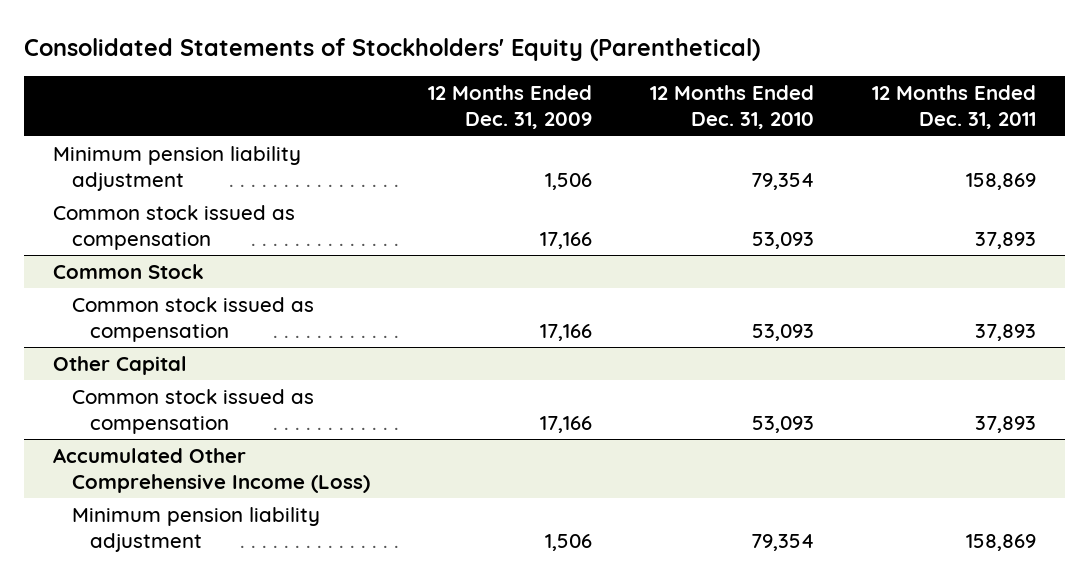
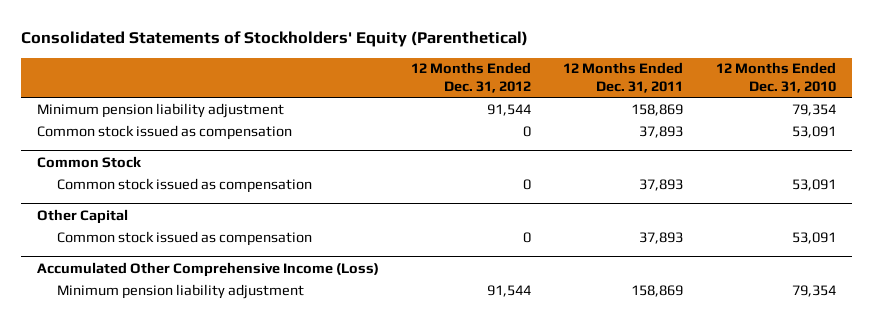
[427,85,592,130] 12 Months Ended Dec. 31, 2009 -> none
none -> [411,62,532,94] 12 Months Ended Dec. 31, 2012
[751,232,814,250] 53,093 -> [791,125,836,138] 53,091
[751,324,814,342] 53,093 -> [791,178,836,191] 53,091
[751,416,814,434] 53,093 -> [791,231,836,244] 53,091

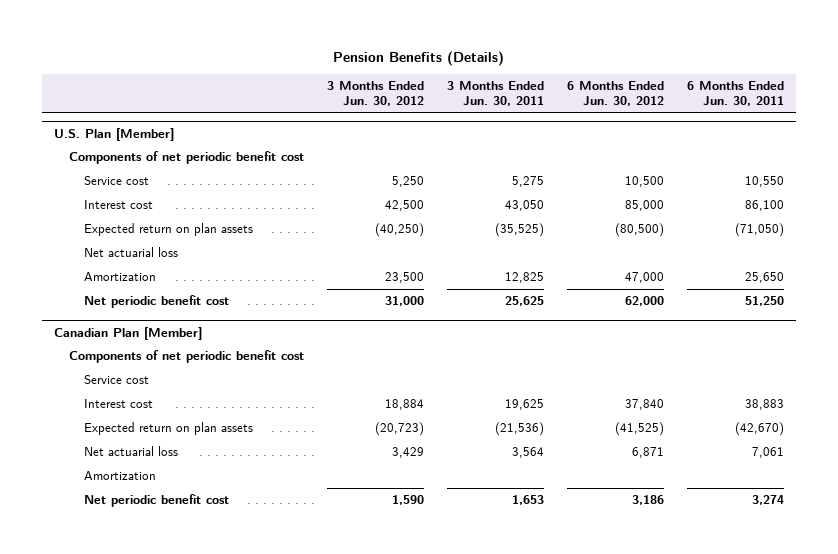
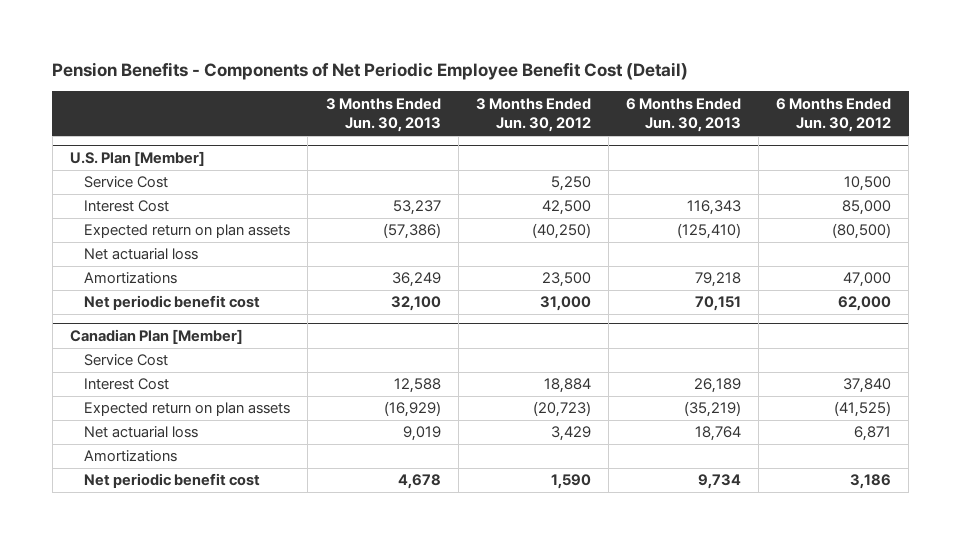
[333,50,505,66] Pension Benefits (Details) -> [52,62,689,81] Pension Benefits - Components of Net Periodic Employee Benefit Cost (Detail)
[447,80,545,107] 3 Months Ended Jun. 30, 2011 -> none
[687,80,785,107] 6 Months Ended Jun. 30, 2011 -> none
none -> [325,97,441,133] 3 Months Ended Jun. 30, 2013
none -> [626,97,742,133] 6 Months Ended Jun. 30, 2013
[68,151,304,165] Components of net periodic benefit cost -> none
[83,176,149,186] Service cost -> [84,176,169,189] Service Cost
[83,200,153,210] Interest cost -> [84,200,170,213] Interest Cost
[83,272,156,282] Amortization -> [84,272,178,285] Amortizations
[68,350,304,364] Components of net periodic benefit cost -> none
[83,375,149,385] Service cost -> [84,354,169,367] Service Cost
[83,399,153,409] Interest cost -> [84,378,170,391] Interest Cost
[83,471,156,481] Amortization -> [84,450,178,463] Amortizations

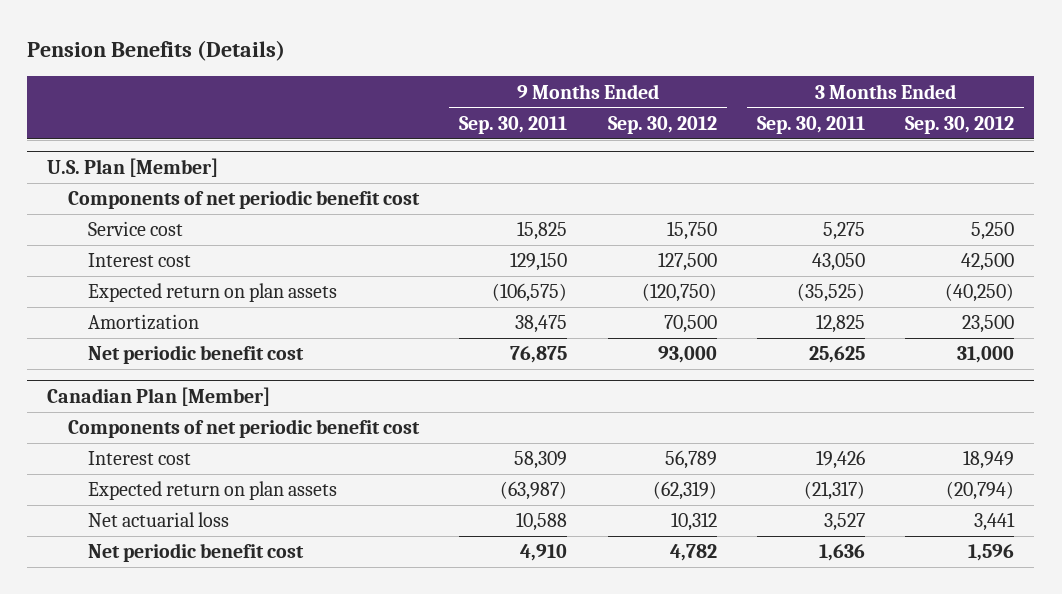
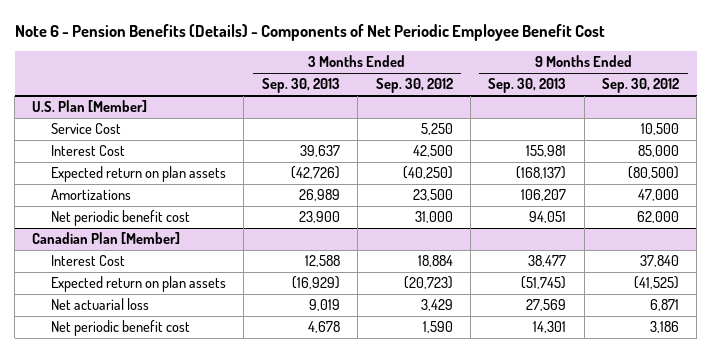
[27,40,286,62] Pension Benefits (Details) -> [14,23,605,41] Note 6 - Pension Benefits (Details) - Components of Net Periodic Employee Benefit Cost
[459,115,568,134] Sep. 30, 2011 -> none
[756,115,865,134] Sep. 30, 2011 -> none
none -> [261,78,340,94] Sep. 30, 2013
none -> [488,78,567,94] Sep. 30, 2013
[67,190,420,210] Components of net periodic benefit cost -> none
[88,221,184,237] Service cost -> [51,123,122,135] Service Cost
[666,221,717,241] 15,750 -> [640,123,679,136] 10,500
[88,253,192,268] Interest cost -> [51,145,126,157] Interest Cost
[657,252,717,272] 127,500 -> [637,145,679,158] 85,000
[641,283,717,303] (120,750) -> [627,166,679,180] (80,500)
[88,314,200,331] Amortization -> [51,189,132,201] Amortizations
[663,315,717,334] 70,500 -> [637,189,679,202] 47,000
[657,346,717,364] 93,000 -> [636,211,679,224] 62,000
[67,419,420,439] Components of net periodic benefit cost -> none
[88,451,192,466] Interest cost -> [51,255,126,267] Interest Cost
[664,450,717,470] 56,789 -> [639,255,679,268] 37,840
[963,450,1015,470] 18,949 -> [417,255,453,268] 18,884
[652,481,717,501] (62,319) -> [633,276,679,290] (41,525)
[946,481,1015,501] (20,794) -> [403,276,453,290] (20,723)
[670,512,717,532] 10,312 -> [649,299,679,312] 6,871
[974,512,1016,532] 3,441 -> [420,299,453,312] 3,429
[669,544,717,562] 4,782 -> [649,321,679,334] 3,186
[968,544,1015,562] 1,596 -> [422,321,453,334] 1,590

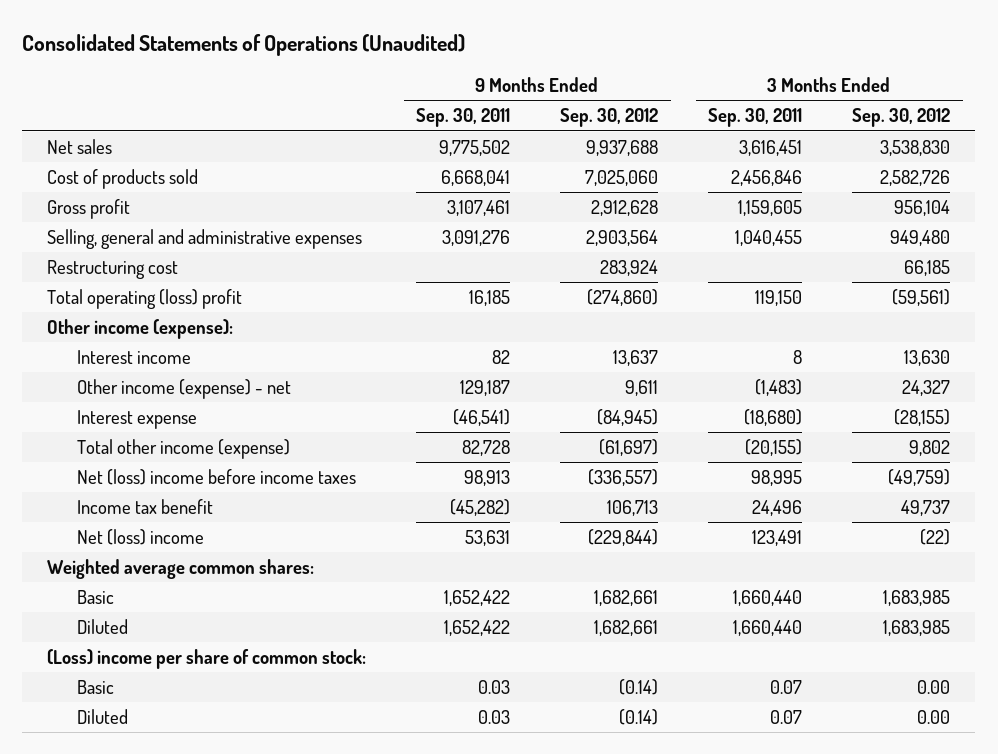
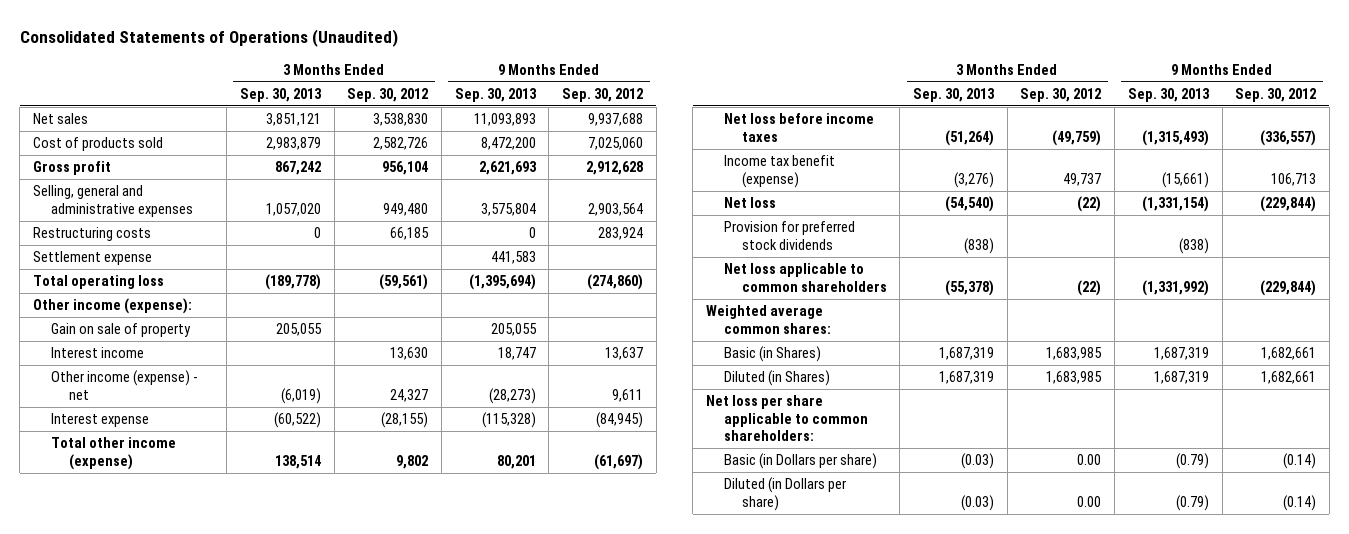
[416,108,511,128] Sep. 30, 2011 -> none
[708,108,803,128] Sep. 30, 2011 -> none
none -> [240,87,323,102] Sep. 30, 2013
none -> [454,87,537,102] Sep. 30, 2013
[47,260,179,280] Restructuring cost -> [33,227,152,242] Restructuring costs
none -> [33,251,153,266] Settlement expense
[47,289,243,310] Total operating (loss) profit -> [33,275,165,290] Total operating loss
none -> [50,323,191,338] Gain on sale of property
[76,469,356,486] Net (loss) income before income taxes -> [723,113,874,142] Net loss before income taxes
[76,499,213,515] Income tax benefit -> [723,155,835,188] Income tax benefit (expense)
[76,529,204,546] Net (loss) income -> [723,197,776,209] Net loss
none -> [723,221,855,250] Provision for preferred stock dividends
none -> [723,263,887,292] Net loss applicable to common shareholders
[47,649,367,670] (Loss) income per share of common stock: -> none
[76,590,114,605] Basic -> [723,346,821,363] Basic (in Shares)
[76,619,128,635] Diluted -> [723,370,830,387] Diluted (in Shares)
none -> [706,395,868,441] Net loss per share applicable to common shareholders:
[76,680,114,695] Basic -> [723,453,877,470] Basic (in Dollars per share)
[76,709,128,725] Diluted -> [723,477,846,511] Diluted (in Dollars per share)

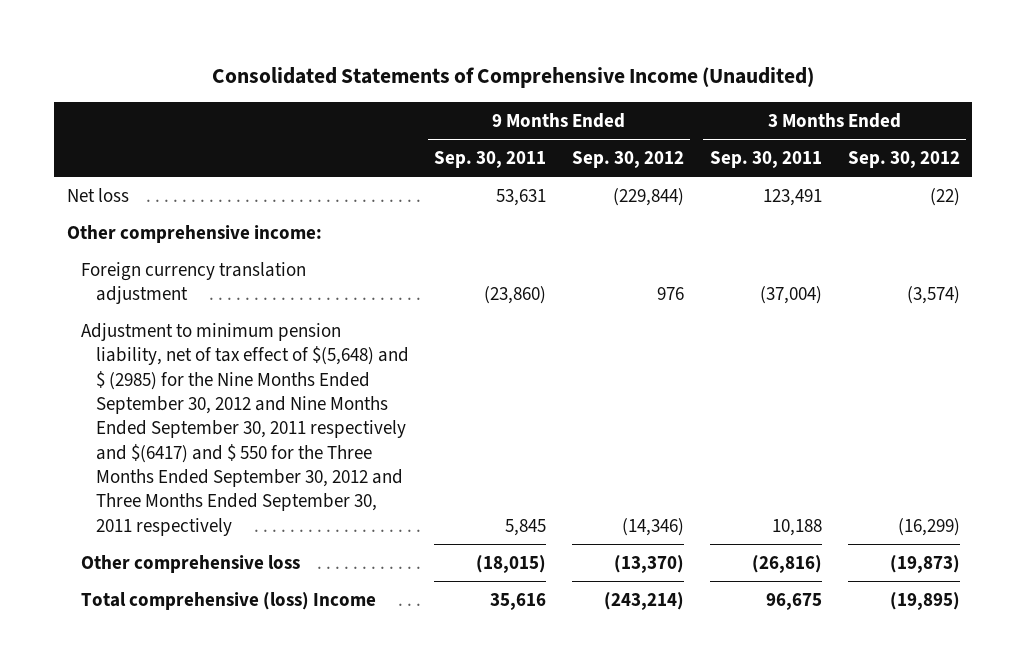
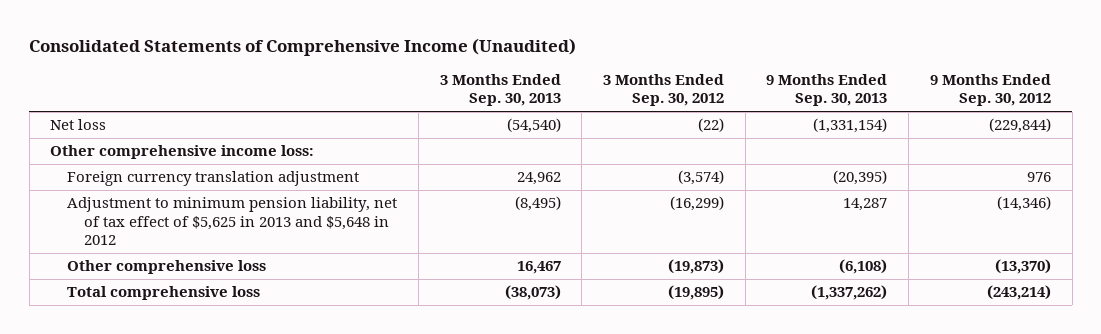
[434,150,547,168] Sep. 30, 2011 -> none
[709,150,822,168] Sep. 30, 2011 -> none
none -> [439,74,561,107] 3 Months Ended Sep. 30, 2013
none -> [766,74,888,107] 9 Months Ended Sep. 30, 2013
[66,224,322,243] Other comprehensive income: -> [50,145,315,160] Other comprehensive income loss:
[81,322,409,536] Adjustment to minimum pension liability, net of tax effect of $(5,648) and $ (2985) for the Nine Months Ended September 30, 2012 and Nine Months Ended September 30, 2011 respectively and $(6417) and $ 550 for the Three Months Ended September 30, 2012 and Three Months Ended September 30, 2011 respectively -> [67,197,398,245] Adjustment to minimum pension liability, net of tax effect of $5,625 in 2013 and $5,648 in 2012
[81,591,377,610] Total comprehensive (loss) Income -> [67,286,261,301] Total comprehensive loss

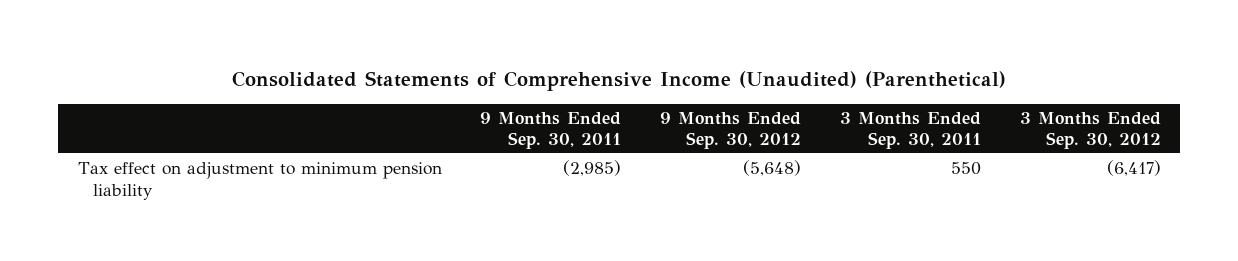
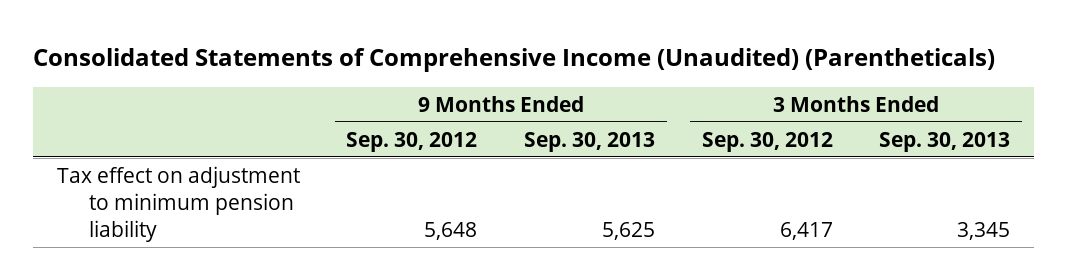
[232,70,1007,91] Consolidated Statements of Comprehensive Income (Unaudited) (Parenthetical) -> [33,47,996,72] Consolidated Statements of Comprehensive Income (Unaudited) (Parentheticals)
[480,111,622,150] 9 Months Ended Sep. 30, 2011 -> none
[839,111,981,150] 3 Months Ended Sep. 30, 2011 -> none
none -> [523,131,655,152] Sep. 30, 2013
none -> [879,131,1011,152] Sep. 30, 2013
[743,160,802,177] (5,648) -> [424,221,478,240] 5,648
[1106,160,1161,177] (6,417) -> [779,221,833,240] 6,417

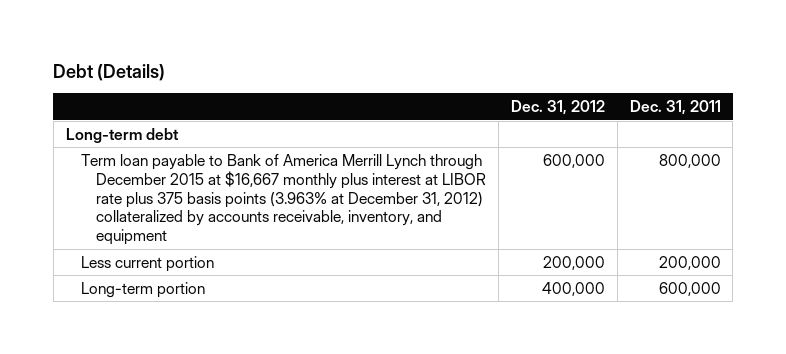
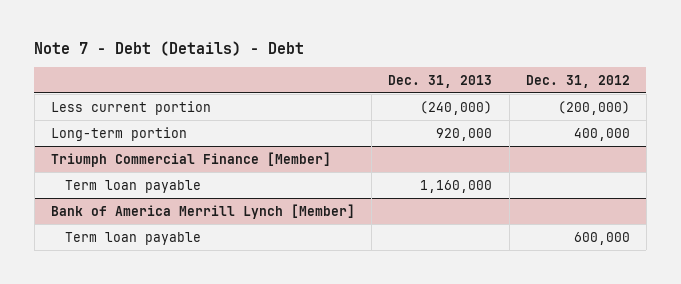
[53,63,166,81] Debt (Details) -> [34,41,305,57] Note 7 - Debt (Details) - Debt
[629,100,721,116] Dec. 31, 2011 -> none
none -> [388,74,493,88] Dec. 31, 2013
[65,127,179,143] Long-term debt -> none
[80,153,487,246] Term loan payable to Bank of America Merrill Lynch through December 2015 at $16,667 monthly plus interest at LIBOR rate plus 375 basis points (3.963% at December 31, 2012) collateralized by accounts receivable, inventory, and equipment -> none
[543,255,606,270] 200,000 -> [557,100,630,115] (200,000)
none -> [51,151,332,167] Triumph Commercial Finance [Member]
none -> [64,179,201,193] Term loan payable
none -> [51,203,356,219] Bank of America Merrill Lynch [Member]
none -> [64,231,201,245] Term loan payable

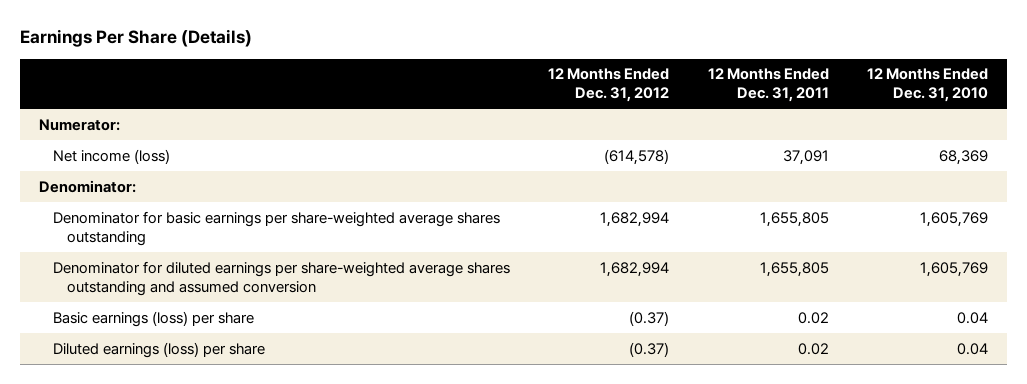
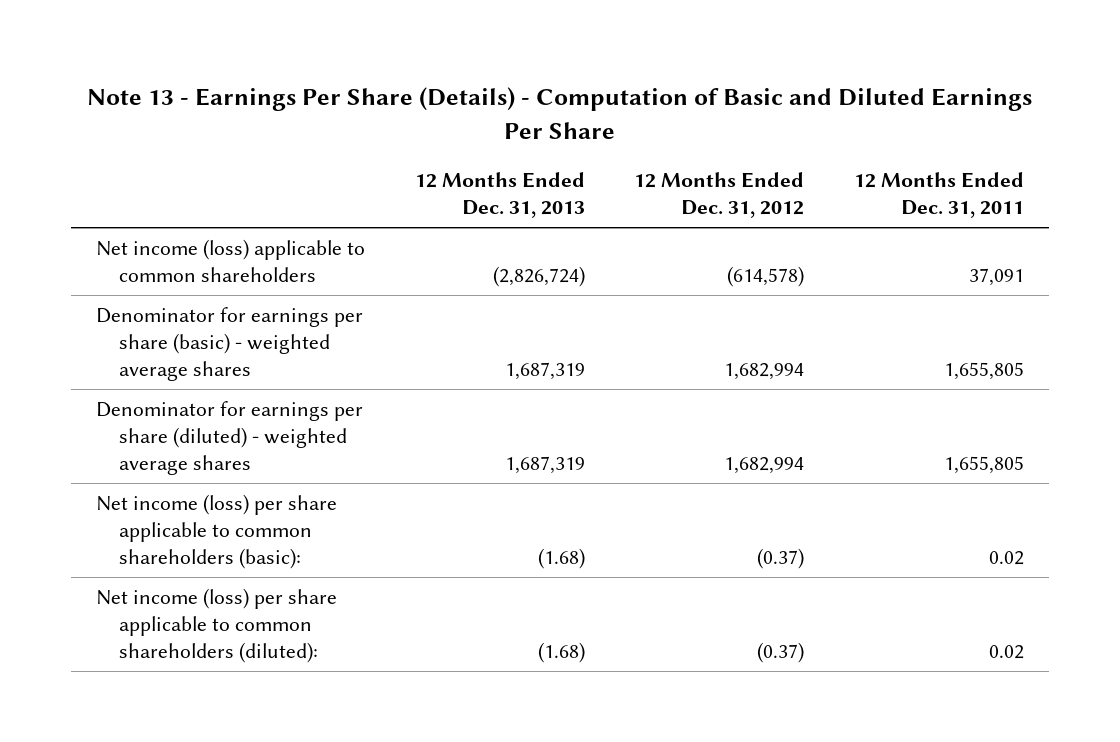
[20,29,253,48] Earnings Per Share (Details) -> [86,86,1032,139] Note 13 - Earnings Per Share (Details) - Computation of Basic and Diluted Earnings Per Share
[866,68,988,103] 12 Months Ended Dec. 31, 2010 -> none
none -> [414,172,585,219] 12 Months Ended Dec. 31, 2013
[39,118,121,131] Numerator: -> none
[39,179,137,193] Denominator: -> none
[53,148,171,164] Net income (loss) -> [96,239,366,282] Net income (loss) applicable to common shareholders
[53,210,501,246] Denominator for basic earnings per share-weighted average shares outstanding -> [96,307,364,381] Denominator for earnings per share (basic) - weighted average shares
[53,260,511,296] Denominator for diluted earnings per share-weighted average shares outstanding and assumed conversion -> [96,401,364,475] Denominator for earnings per share (diluted) - weighted average shares
[53,310,255,327] Basic earnings (loss) per share -> [96,494,338,569] Net income (loss) per share applicable to common shareholders (basic):
[53,341,266,358] Diluted earnings (loss) per share -> [96,588,338,663] Net income (loss) per share applicable to common shareholders (diluted):

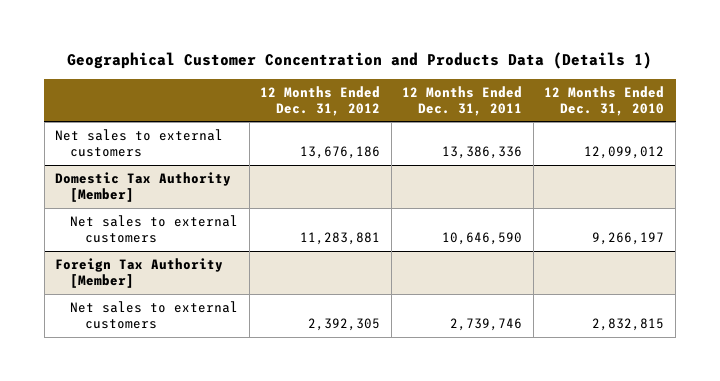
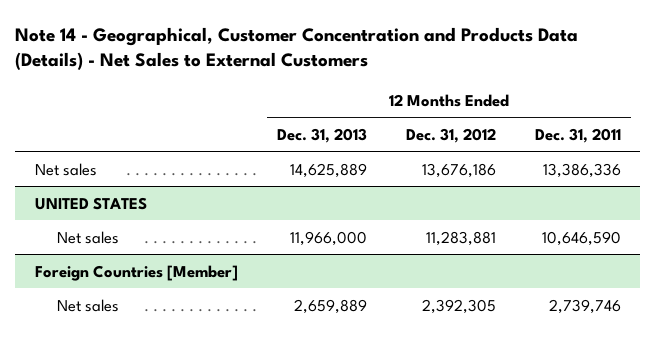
[66,52,652,70] Geographical Customer Concentration and Products Data (Details 1) -> [15,26,579,71] Note 14 - Geographical, Customer Concentration and Products Data (Details) - Net Sales to External Customers
[544,85,665,117] 12 Months Ended Dec. 31, 2010 -> none
none -> [276,127,367,143] Dec. 31, 2013
[55,171,232,203] Domestic Tax Authority [Member] -> none
[55,257,224,289] Foreign Tax Authority [Member] -> none
[55,128,224,158] Net sales to external customers -> [34,162,97,176] Net sales
none -> [34,196,147,210] UNITED STATES
[70,214,239,244] Net sales to external customers -> [56,230,119,244] Net sales
none -> [34,264,238,281] Foreign Countries [Member]
[70,300,239,330] Net sales to external customers -> [56,298,119,312] Net sales

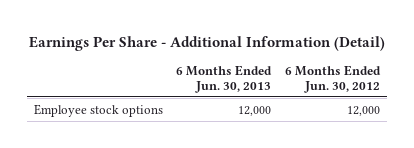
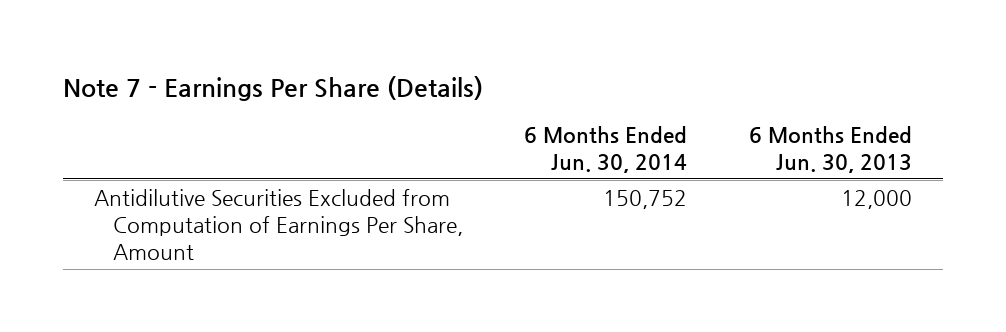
[28,35,385,51] Earnings Per Share - Additional Information (Detail) -> [62,75,483,101] Note 7 - Earnings Per Share (Details)
[285,64,382,93] 6 Months Ended Jun. 30, 2012 -> none
none -> [524,125,688,173] 6 Months Ended Jun. 30, 2014
[33,103,163,117] Employee stock options -> [93,188,463,260] Antidilutive Securities Excluded from Computation of Earnings Per Share, Amount

